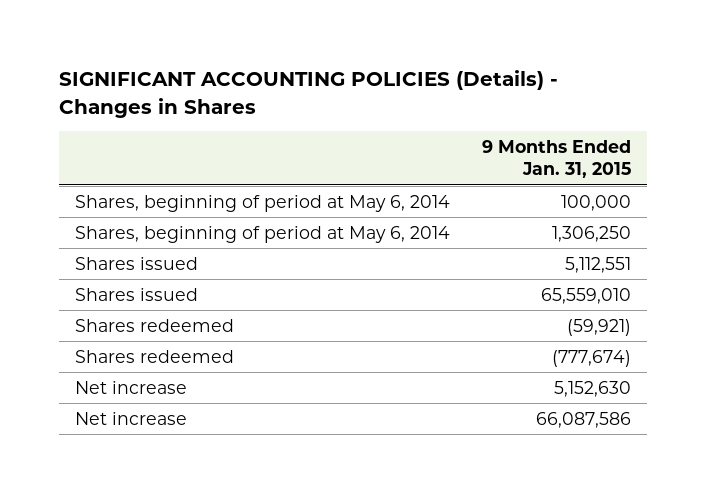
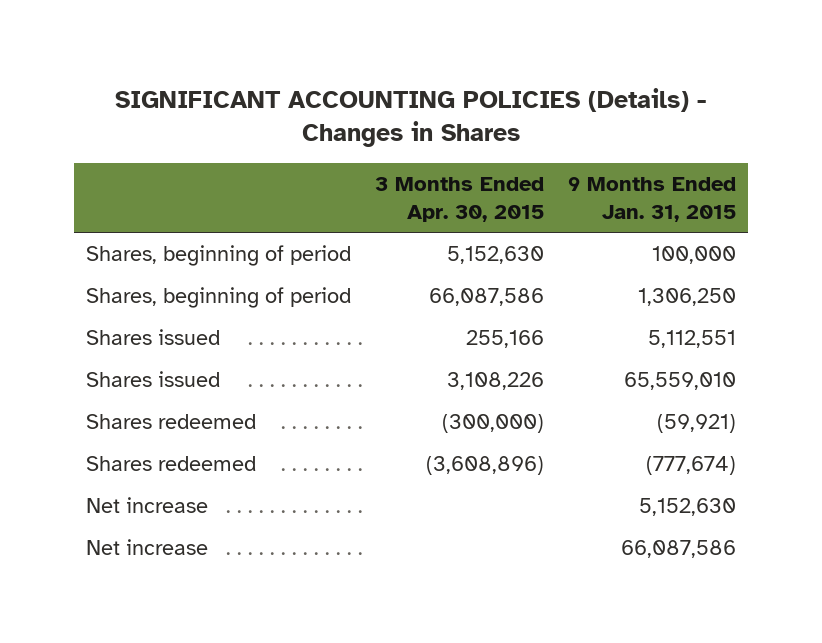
none -> [374,177,544,222] 3 Months Ended Apr. 30, 2015
[74,194,450,212] Shares, beginning of period at May 6, 2014 -> [85,245,351,267] Shares, beginning of period
[74,225,450,243] Shares, beginning of period at May 6, 2014 -> [85,287,351,309] Shares, beginning of period

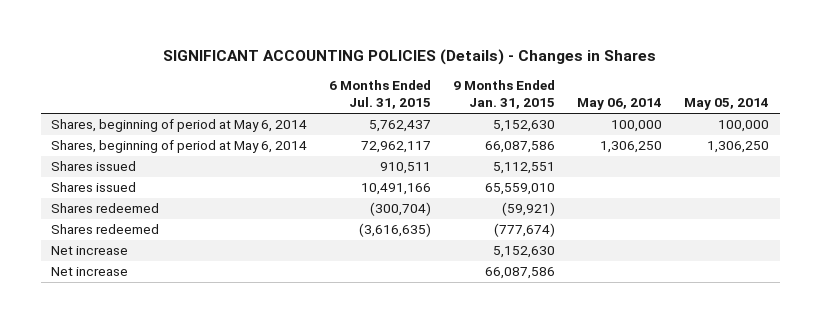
[374,177,544,222] 3 Months Ended Apr. 30, 2015 -> none
none -> [329,80,432,110] 6 Months Ended Jul. 31, 2015
none -> [576,98,662,111] May 06, 2014
none -> [683,98,769,111] May 05, 2014
[85,245,351,267] Shares, beginning of period -> [51,119,308,133] Shares, beginning of period at May 6, 2014
[651,246,736,265] 100,000 -> [493,120,556,133] 5,152,630
[85,287,351,309] Shares, beginning of period -> [51,140,308,154] Shares, beginning of period at May 6, 2014
[637,288,736,307] 1,306,250 -> [485,141,556,154] 66,087,586

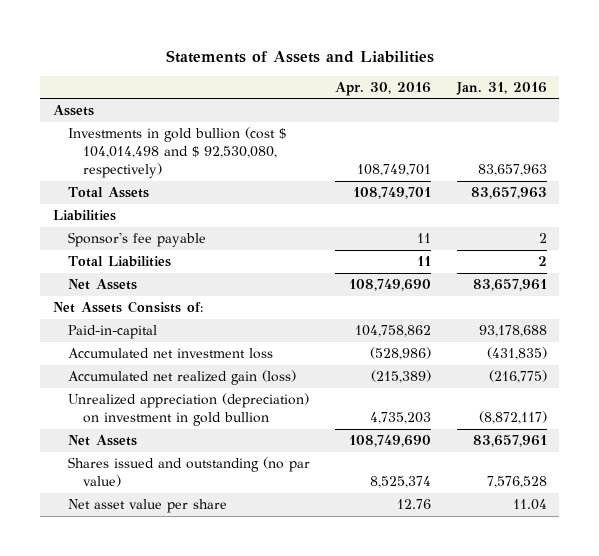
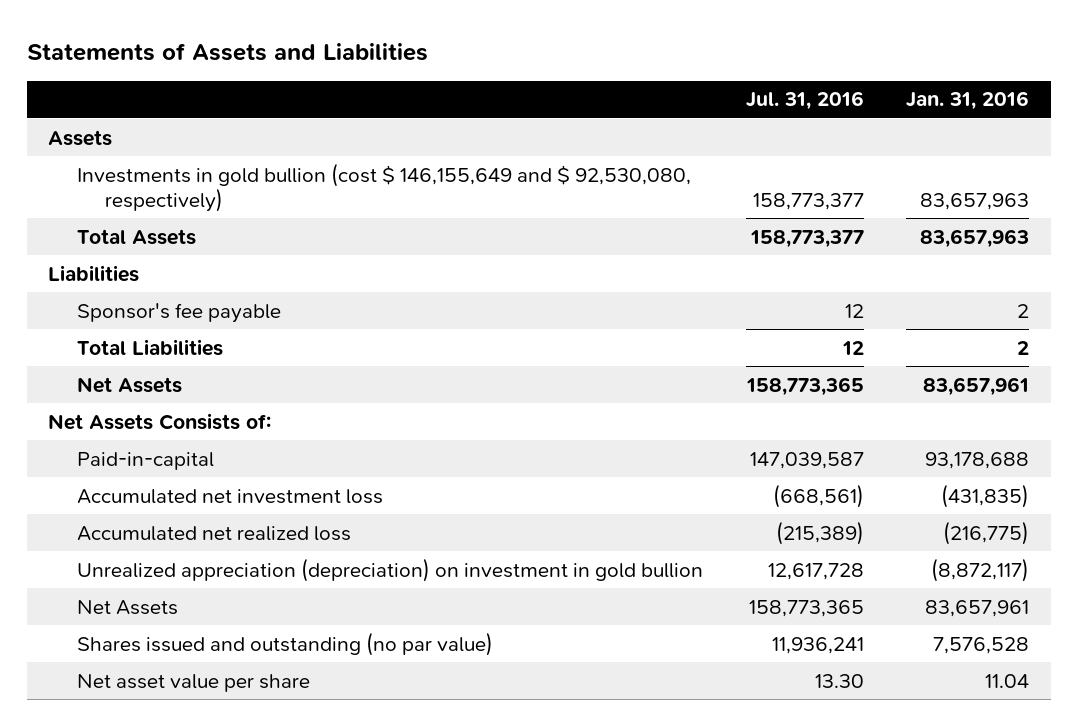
[335,81,432,96] Apr. 30, 2016 -> none
none -> [745,91,864,111] Jul. 31, 2016
[68,127,287,179] Investments in gold bullion (cost $ 104,014,498 and $ 92,530,080, respectively) -> [76,162,691,212] Investments in gold bullion (cost $ 146,155,649 and $ 92,530,080, respectively)
[68,370,297,386] Accumulated net realized gain (loss) -> [76,525,351,541] Accumulated net realized loss

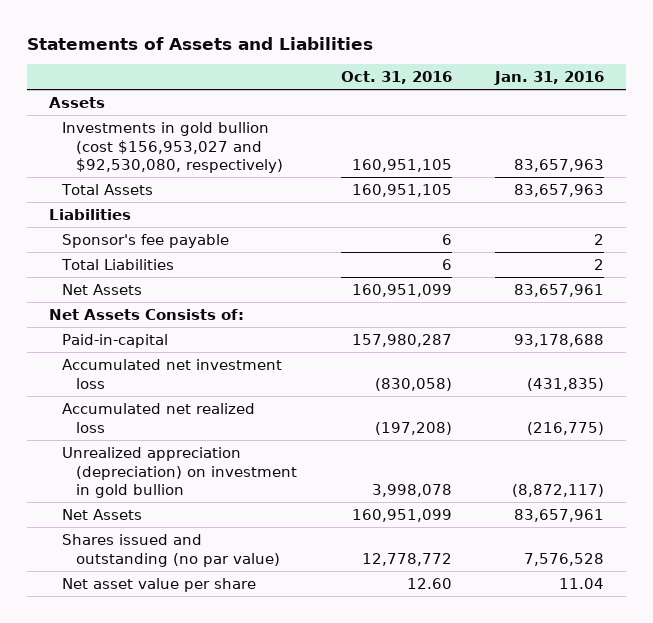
[745,91,864,111] Jul. 31, 2016 -> none
none -> [340,71,452,85] Oct. 31, 2016
[76,162,691,212] Investments in gold bullion (cost $ 146,155,649 and $ 92,530,080, respectively) -> [62,121,283,174] Investments in gold bullion (cost $156,953,027 and $92,530,080, respectively)

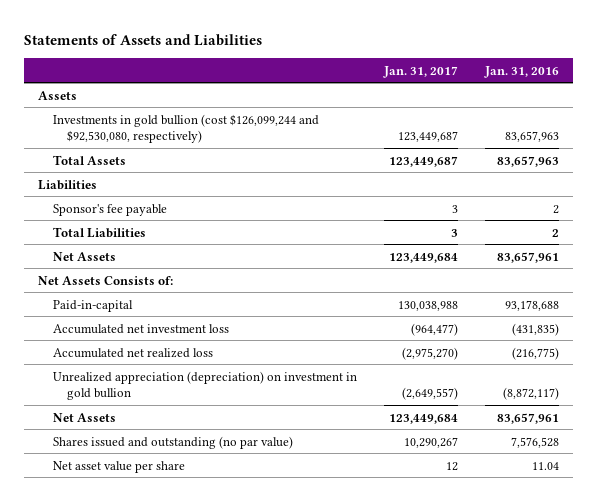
[340,71,452,85] Oct. 31, 2016 -> none
none -> [382,65,458,78] Jan. 31, 2017
[62,121,283,174] Investments in gold bullion (cost $156,953,027 and $92,530,080, respectively) -> [52,113,319,143] Investments in gold bullion (cost $126,099,244 and $92,530,080, respectively)

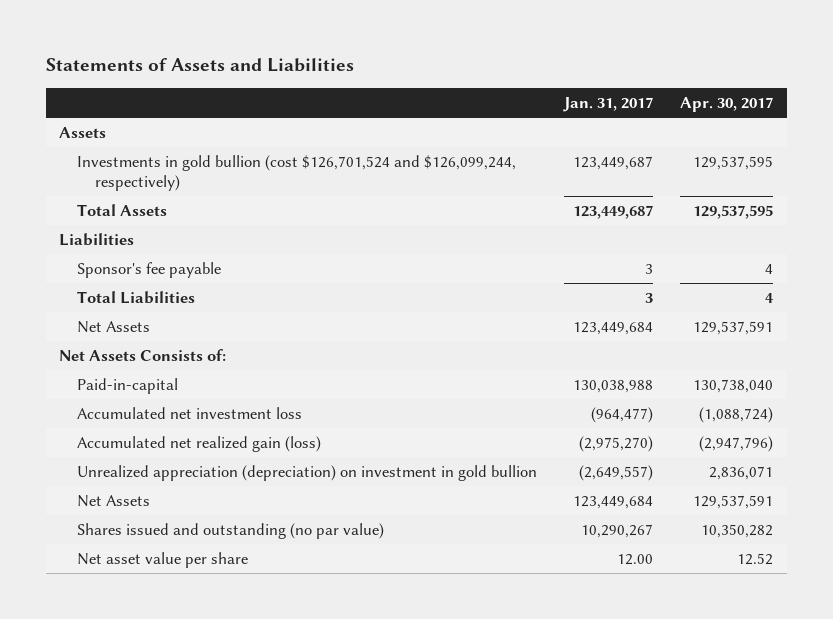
[484,65,560,78] Jan. 31, 2016 -> none
none -> [680,96,774,112] Apr. 30, 2017
[52,113,319,143] Investments in gold bullion (cost $126,099,244 and $92,530,080, respectively) -> [77,155,517,191] Investments in gold bullion (cost $126,701,524 and $126,099,244, respectively)
[52,347,213,358] Accumulated net realized loss -> [77,436,322,453] Accumulated net realized gain (loss)
[445,461,458,471] 12 -> [617,554,654,566] 12.00

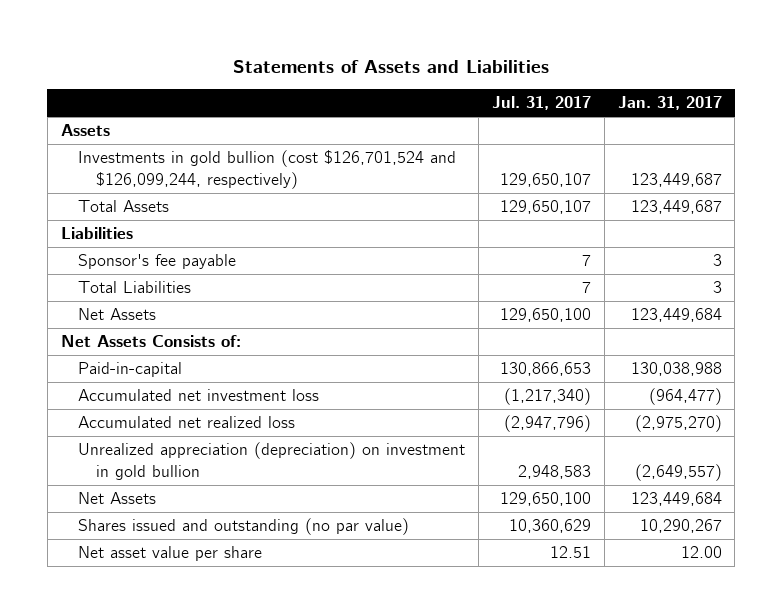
[680,96,774,112] Apr. 30, 2017 -> none
none -> [491,96,591,111] Jul. 31, 2017
[77,436,322,453] Accumulated net realized gain (loss) -> [78,416,296,429] Accumulated net realized loss

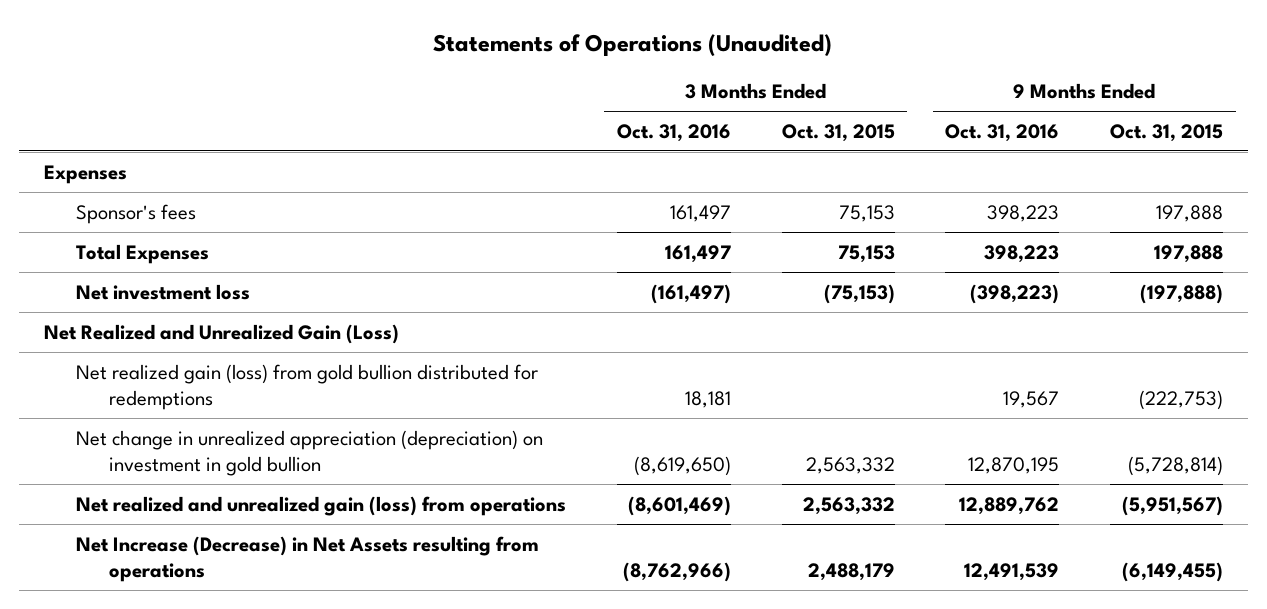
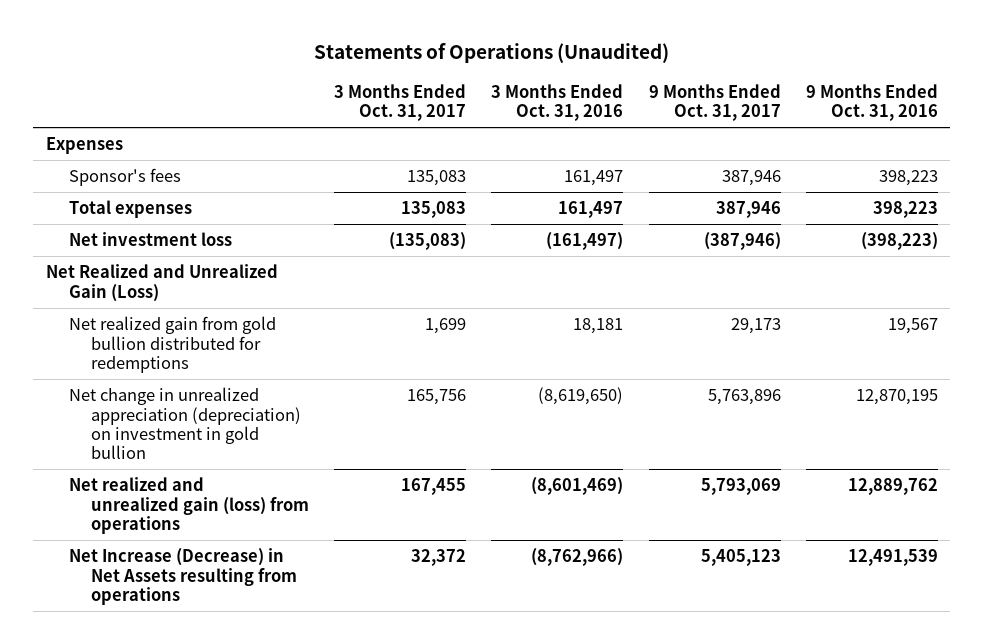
[781,123,895,142] Oct. 31, 2015 -> none
[1110,123,1224,142] Oct. 31, 2015 -> none
none -> [334,84,467,122] 3 Months Ended Oct. 31, 2017
none -> [648,84,781,122] 9 Months Ended Oct. 31, 2017
[76,243,210,264] Total Expenses -> [68,200,192,219] Total expenses
[76,363,539,411] Net realized gain (loss) from gold bullion distributed for redemptions -> [68,316,276,373] Net realized gain from gold bullion distributed for redemptions

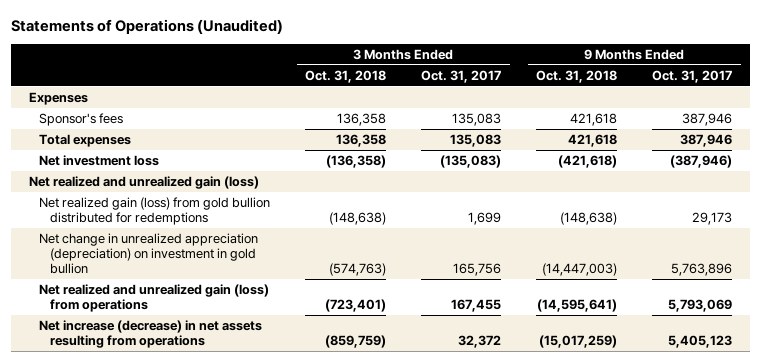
[491,84,624,122] 3 Months Ended Oct. 31, 2016 -> none
[805,84,938,122] 9 Months Ended Oct. 31, 2016 -> none
none -> [305,69,387,83] Oct. 31, 2018
none -> [536,69,618,83] Oct. 31, 2018
[45,264,278,302] Net Realized and Unrealized Gain (Loss) -> [28,175,259,189] Net realized and unrealized gain (loss)
[68,316,276,373] Net realized gain from gold bullion distributed for redemptions -> [39,196,271,226] Net realized gain (loss) from gold bullion distributed for redemptions
[68,548,298,605] Net Increase (Decrease) in Net Assets resulting from operations -> [39,319,263,349] Net increase (decrease) in net assets resulting from operations

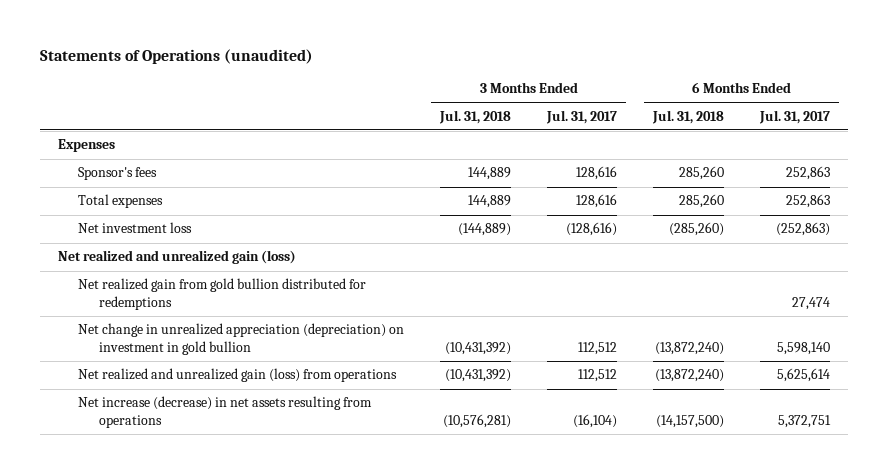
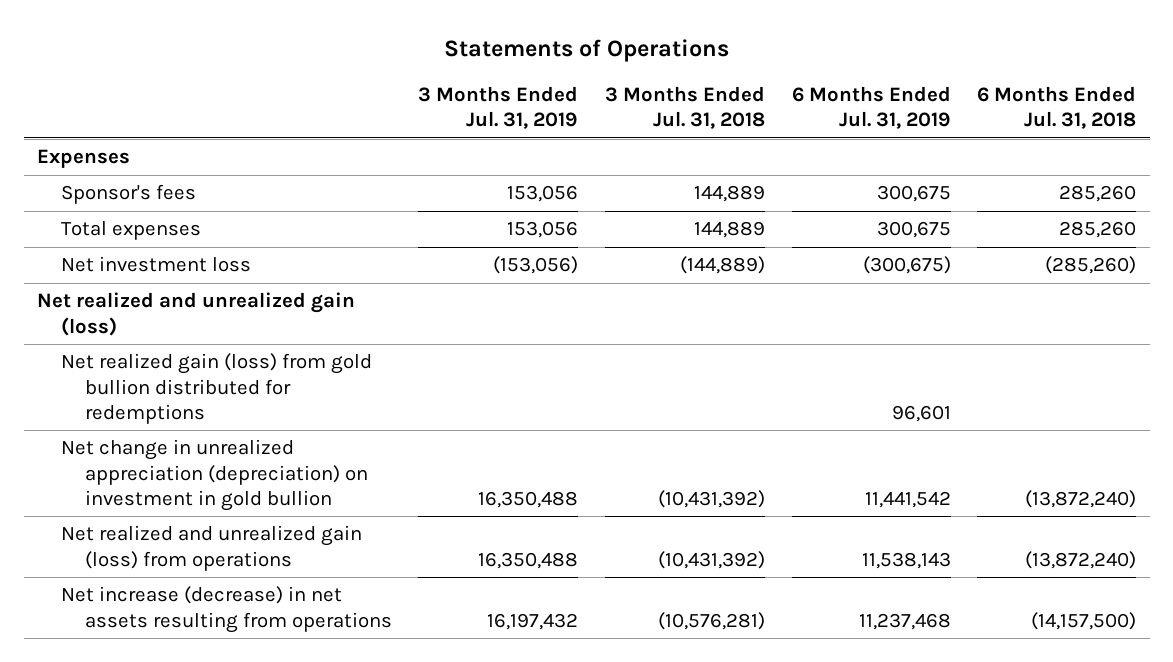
[39,49,313,65] Statements of Operations (unaudited) -> [443,38,729,62] Statements of Operations
[546,109,618,124] Jul. 31, 2017 -> none
[759,109,831,124] Jul. 31, 2017 -> none
none -> [418,85,579,130] 3 Months Ended Jul. 31, 2019
none -> [791,85,951,130] 6 Months Ended Jul. 31, 2019
[78,278,367,311] Net realized gain from gold bullion distributed for redemptions -> [60,353,372,425] Net realized gain (loss) from gold bullion distributed for redemptions

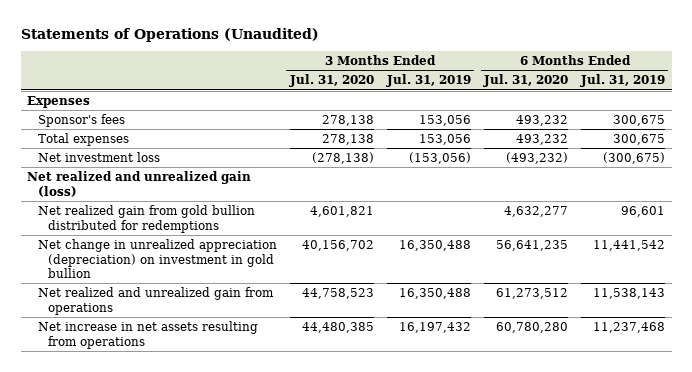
[443,38,729,62] Statements of Operations -> [20,28,319,43] Statements of Operations (Unaudited)
[604,85,765,130] 3 Months Ended Jul. 31, 2018 -> none
[977,85,1137,130] 6 Months Ended Jul. 31, 2018 -> none
none -> [288,74,374,88] Jul. 31, 2020
none -> [483,74,569,88] Jul. 31, 2020
[60,353,372,425] Net realized gain (loss) from gold bullion distributed for redemptions -> [37,205,255,233] Net realized gain from gold bullion distributed for redemptions
[60,525,362,571] Net realized and unrealized gain (loss) from operations -> [37,287,274,315] Net realized and unrealized gain from operations
[60,586,392,633] Net increase (decrease) in net assets resulting from operations -> [37,321,258,349] Net increase in net assets resulting from operations

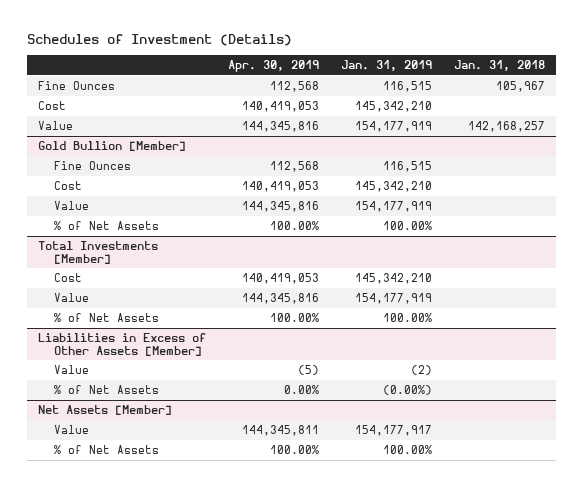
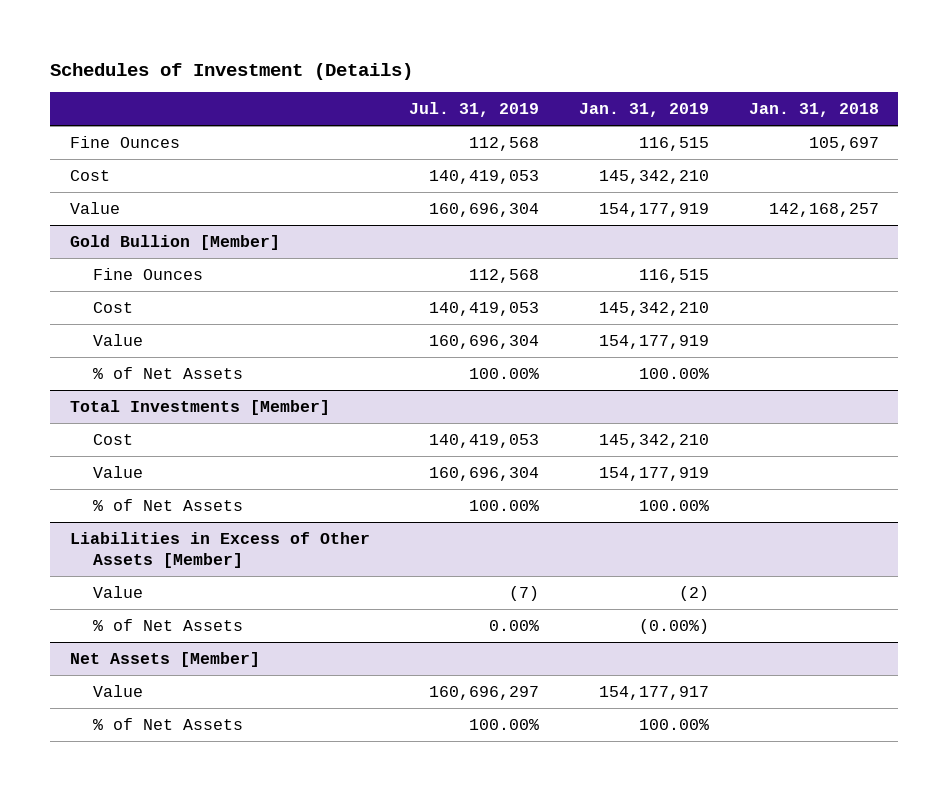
[228,60,320,73] Apr. 30, 2019 -> none
none -> [409,102,540,118] Jul. 31, 2019
[495,80,545,92] 105,967 -> [808,137,879,152] 105,697

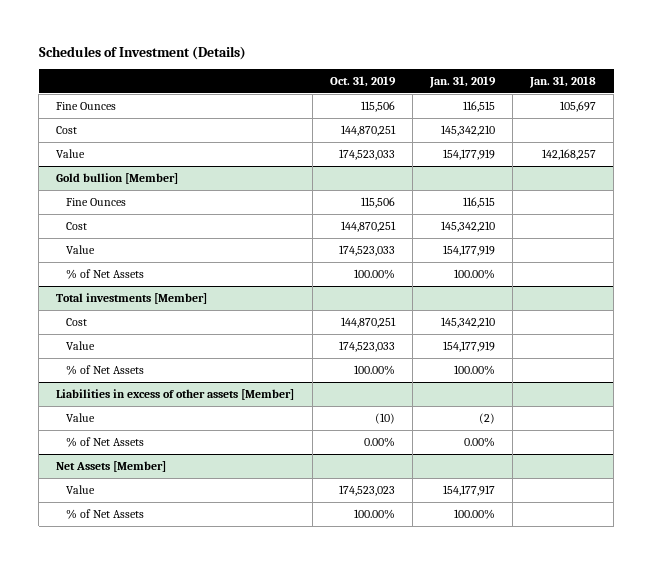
[409,102,540,118] Jul. 31, 2019 -> none
none -> [329,76,396,88] Oct. 31, 2019
[69,235,280,251] Gold Bullion [Member] -> [56,172,179,184] Gold bullion [Member]
[69,400,330,416] Total Investments [Member] -> [56,292,208,304] Total investments [Member]
[69,532,370,569] Liabilities in Excess of Other Assets [Member] -> [56,388,295,400] Liabilities in excess of other assets [Member]
[639,619,710,635] (0.00%) -> [464,436,496,447] 0.00%

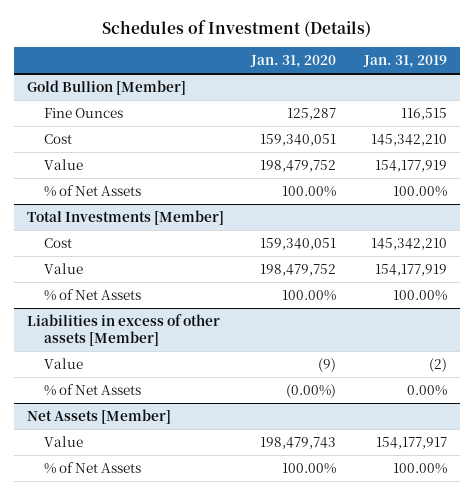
[329,76,396,88] Oct. 31, 2019 -> none
[529,76,597,89] Jan. 31, 2018 -> none
none -> [250,55,337,69] Jan. 31, 2020
[56,101,117,110] Fine Ounces -> none
[56,125,78,134] Cost -> none
[56,148,86,158] Value -> none
[56,172,179,184] Gold bullion [Member] -> [27,79,187,95] Gold Bullion [Member]
[56,292,208,304] Total investments [Member] -> [27,209,225,225] Total Investments [Member]

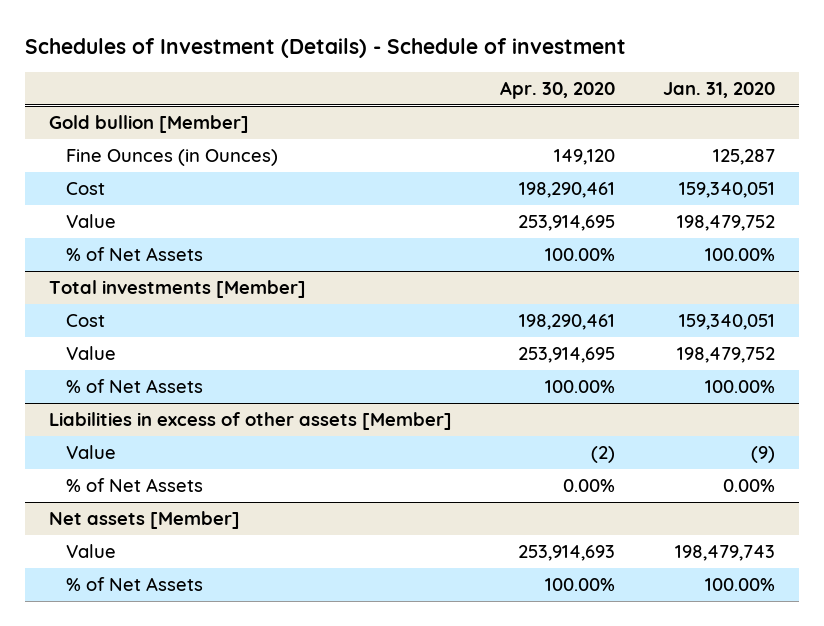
[101,20,371,38] Schedules of Investment (Details) -> [25,37,627,58] Schedules of Investment (Details) - Schedule of investment
[362,55,447,69] Jan. 31, 2019 -> none
none -> [499,80,615,99] Apr. 30, 2020
[27,79,187,95] Gold Bullion [Member] -> [49,114,250,133] Gold bullion [Member]
[44,107,124,118] Fine Ounces -> [66,148,279,166] Fine Ounces (in Ounces)
[27,209,225,225] Total Investments [Member] -> [49,279,307,298] Total investments [Member]
[286,383,337,398] (0.00%) -> [722,478,775,492] 0.00%
[27,408,172,424] Net Assets [Member] -> [49,510,241,529] Net assets [Member]

